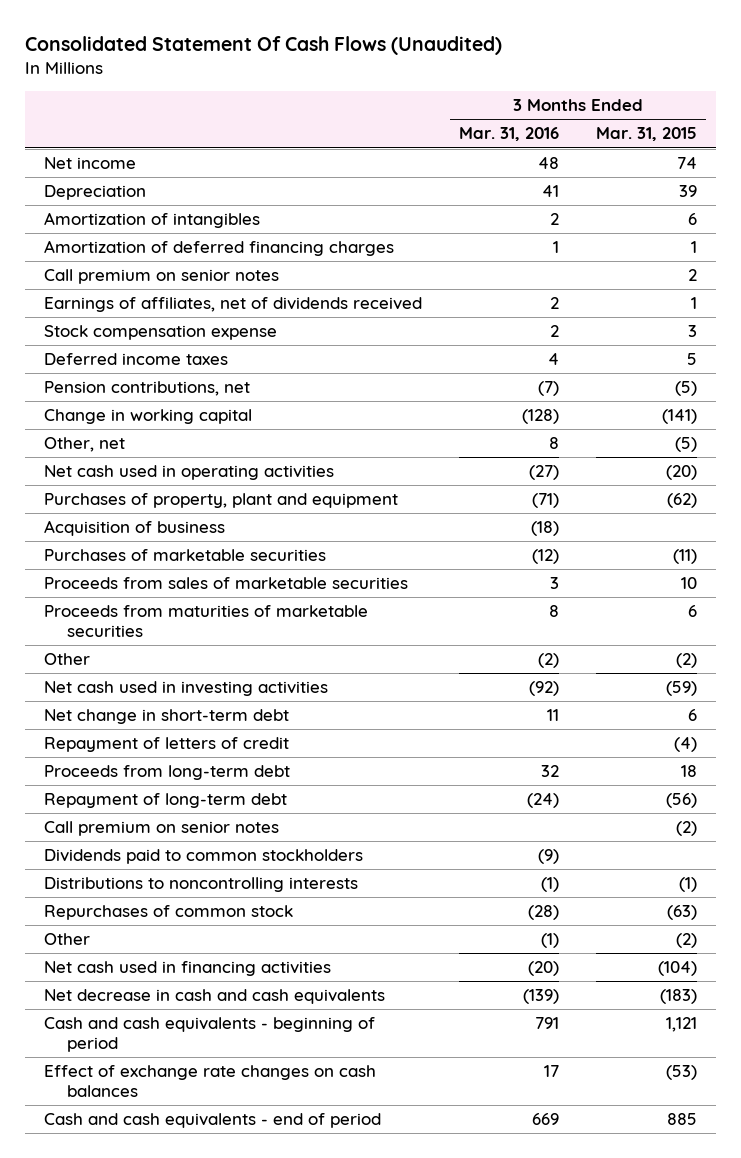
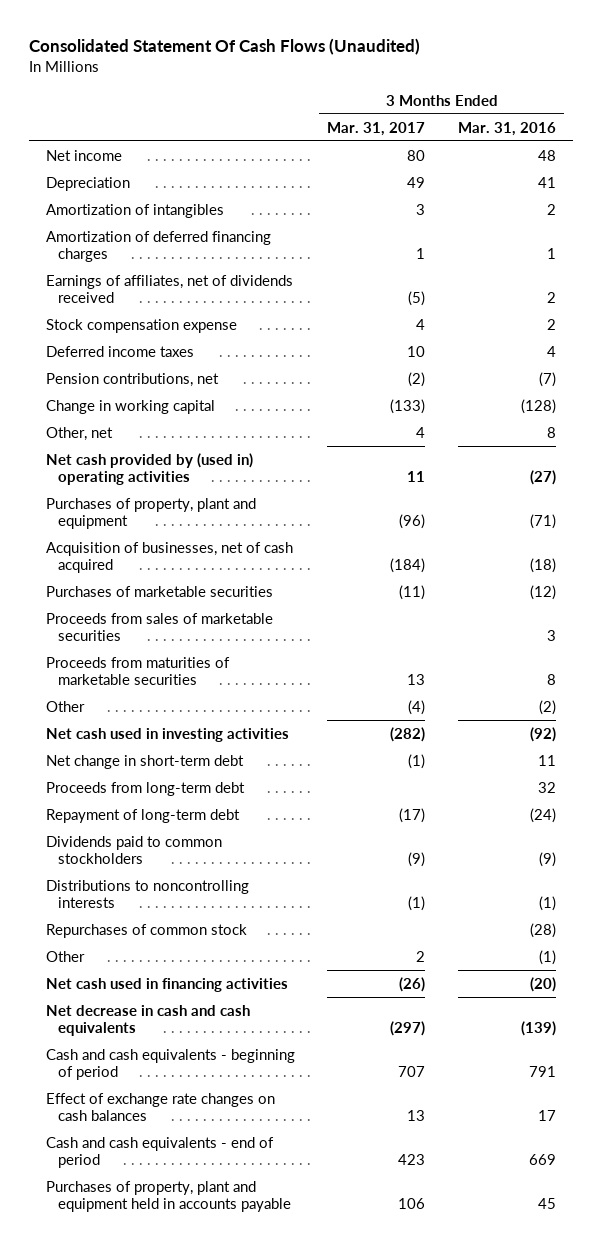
[596,127,698,142] Mar. 31, 2015 -> none
none -> [327,121,426,136] Mar. 31, 2017
[43,269,279,285] Call premium on senior notes -> none
[43,465,334,481] Net cash used in operating activities -> [45,452,253,486] Net cash provided by (used in) operating activities
[43,520,225,537] Acquisition of business -> [45,541,293,574] Acquisition of businesses, net of cash acquired
[43,737,289,753] Repayment of letters of credit -> none
[43,821,279,837] Call premium on senior notes -> none
none -> [45,1180,292,1213] Purchases of property, plant and equipment held in accounts payable

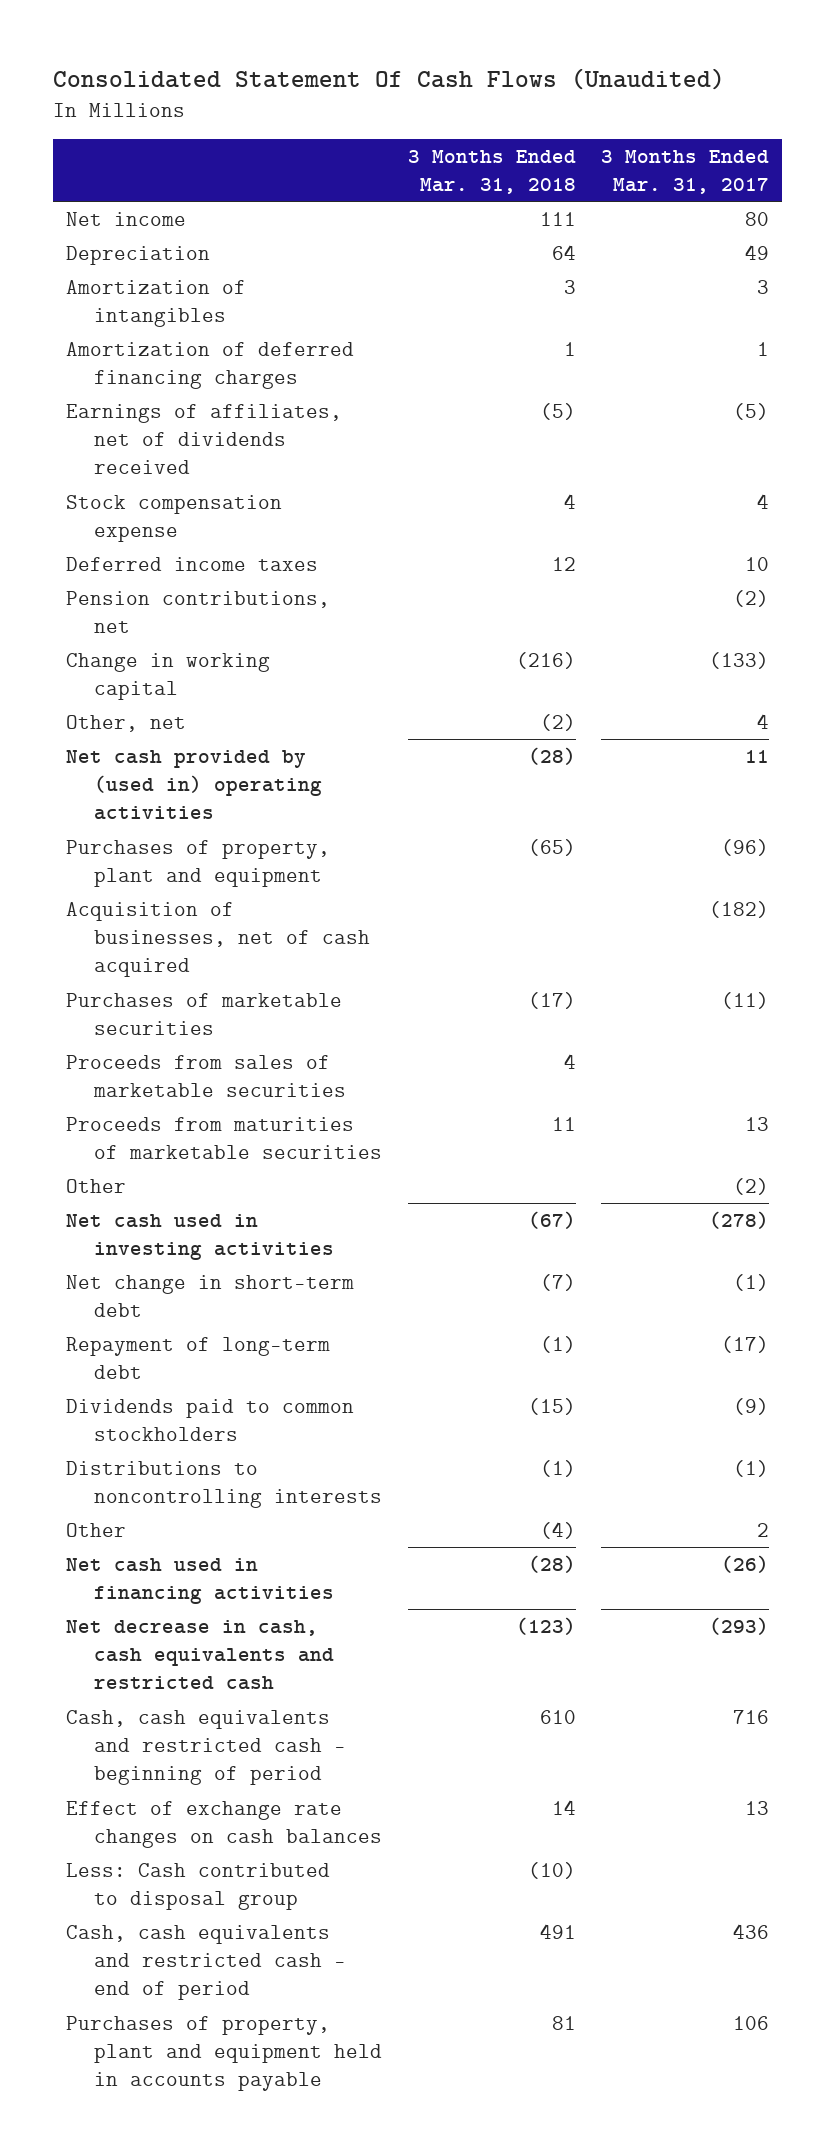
[458,121,557,136] Mar. 31, 2016 -> none
none -> [407,149,576,194] 3 Months Ended Mar. 31, 2018
[390,558,426,574] (184) -> [709,900,770,918] (182)
[408,699,426,715] (4) -> [733,1177,770,1195] (2)
[390,726,426,742] (282) -> [709,1210,770,1229] (278)
[45,781,245,796] Proceeds from long-term debt -> none
[45,923,247,938] Repurchases of common stock -> none
[45,1004,250,1037] Net decrease in cash and cash equivalents -> [65,1619,335,1691] Net decrease in cash, cash equivalents and restricted cash
[390,1021,426,1037] (297) -> [709,1616,770,1635] (293)
[45,1048,295,1081] Cash and cash equivalents - beginning of period -> [65,1709,347,1786] Cash, cash equivalents and restricted cash - beginning of period
[398,1066,426,1078] 707 -> [733,1709,770,1724] 716
none -> [65,1862,330,1911] Less: Cash contributed to disposal group
[45,1136,274,1169] Cash and cash equivalents - end of period -> [65,1924,347,2001] Cash, cash equivalents and restricted cash - end of period
[398,1154,426,1166] 423 -> [733,1923,770,1939] 436

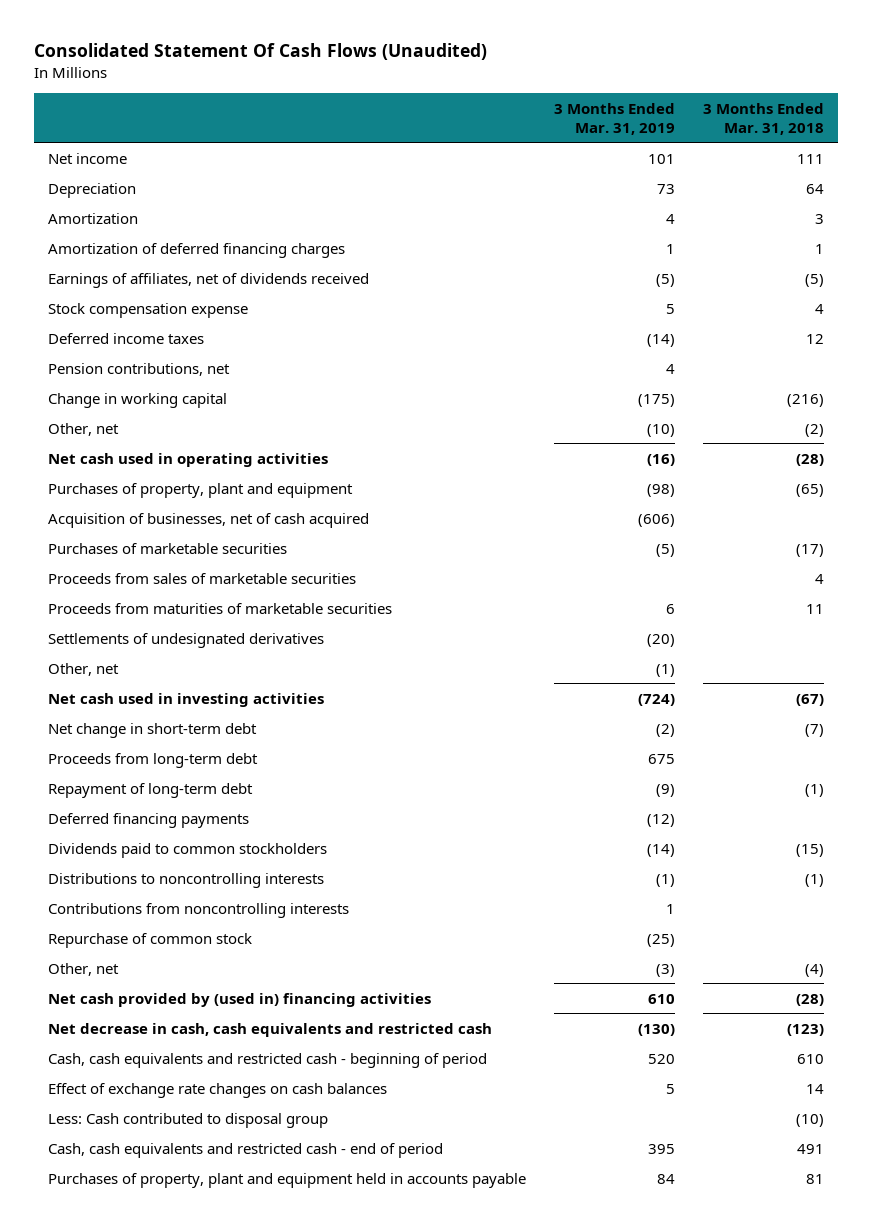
[601,149,770,194] 3 Months Ended Mar. 31, 2017 -> none
none -> [553,102,675,135] 3 Months Ended Mar. 31, 2019
[65,279,246,328] Amortization of intangibles -> [47,212,138,224] Amortization
[65,749,323,821] Net cash provided by (used in) operating activities -> [47,452,328,467] Net cash used in operating activities
none -> [47,632,324,648] Settlements of undesignated derivatives
[65,1178,126,1193] Other -> [47,662,119,676] Other, net
none -> [47,752,258,768] Proceeds from long-term debt
none -> [47,812,249,828] Deferred financing payments
none -> [47,902,349,918] Contributions from noncontrolling interests
none -> [47,932,252,948] Repurchase of common stock
[65,1522,126,1537] Other -> [47,962,119,976] Other, net
[65,1557,335,1605] Net cash used in financing activities -> [47,992,431,1007] Net cash provided by (used in) financing activities

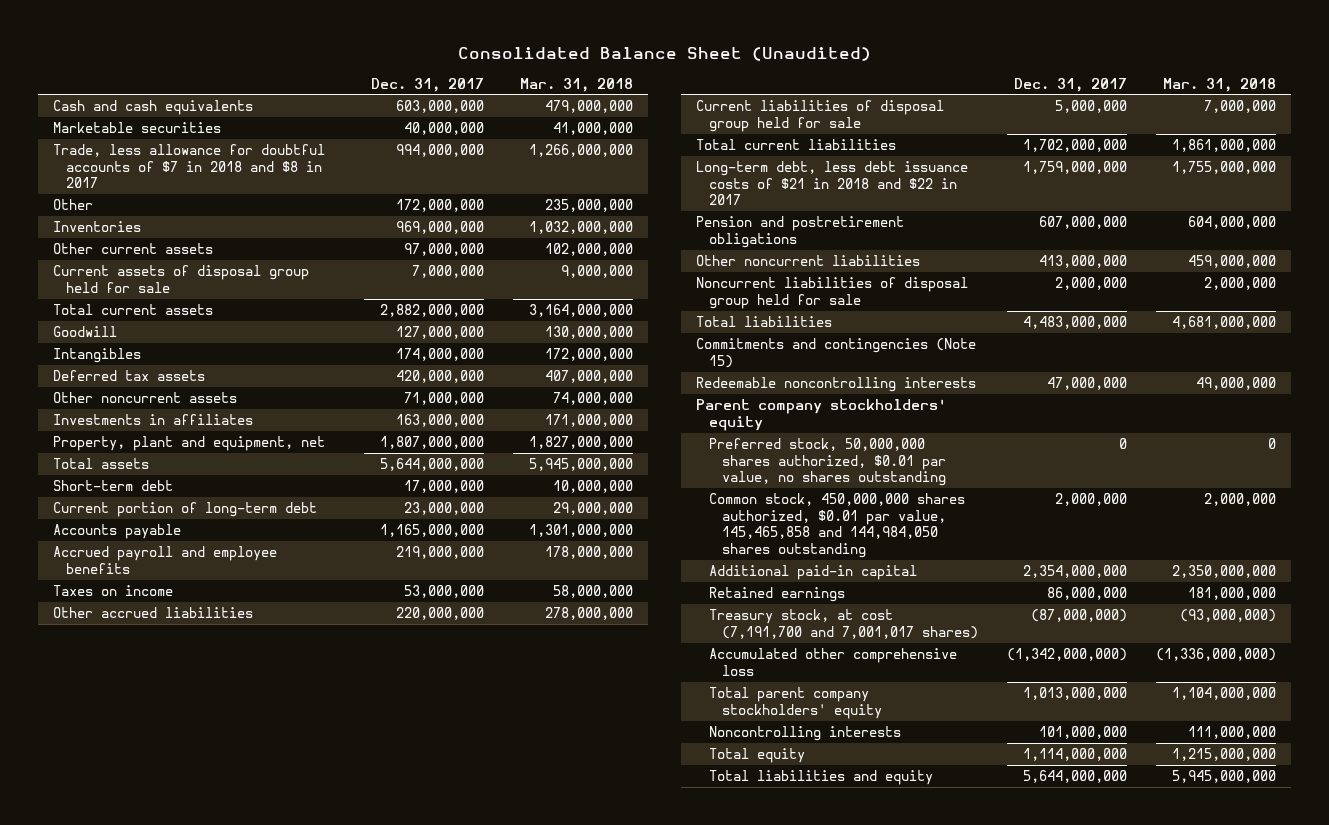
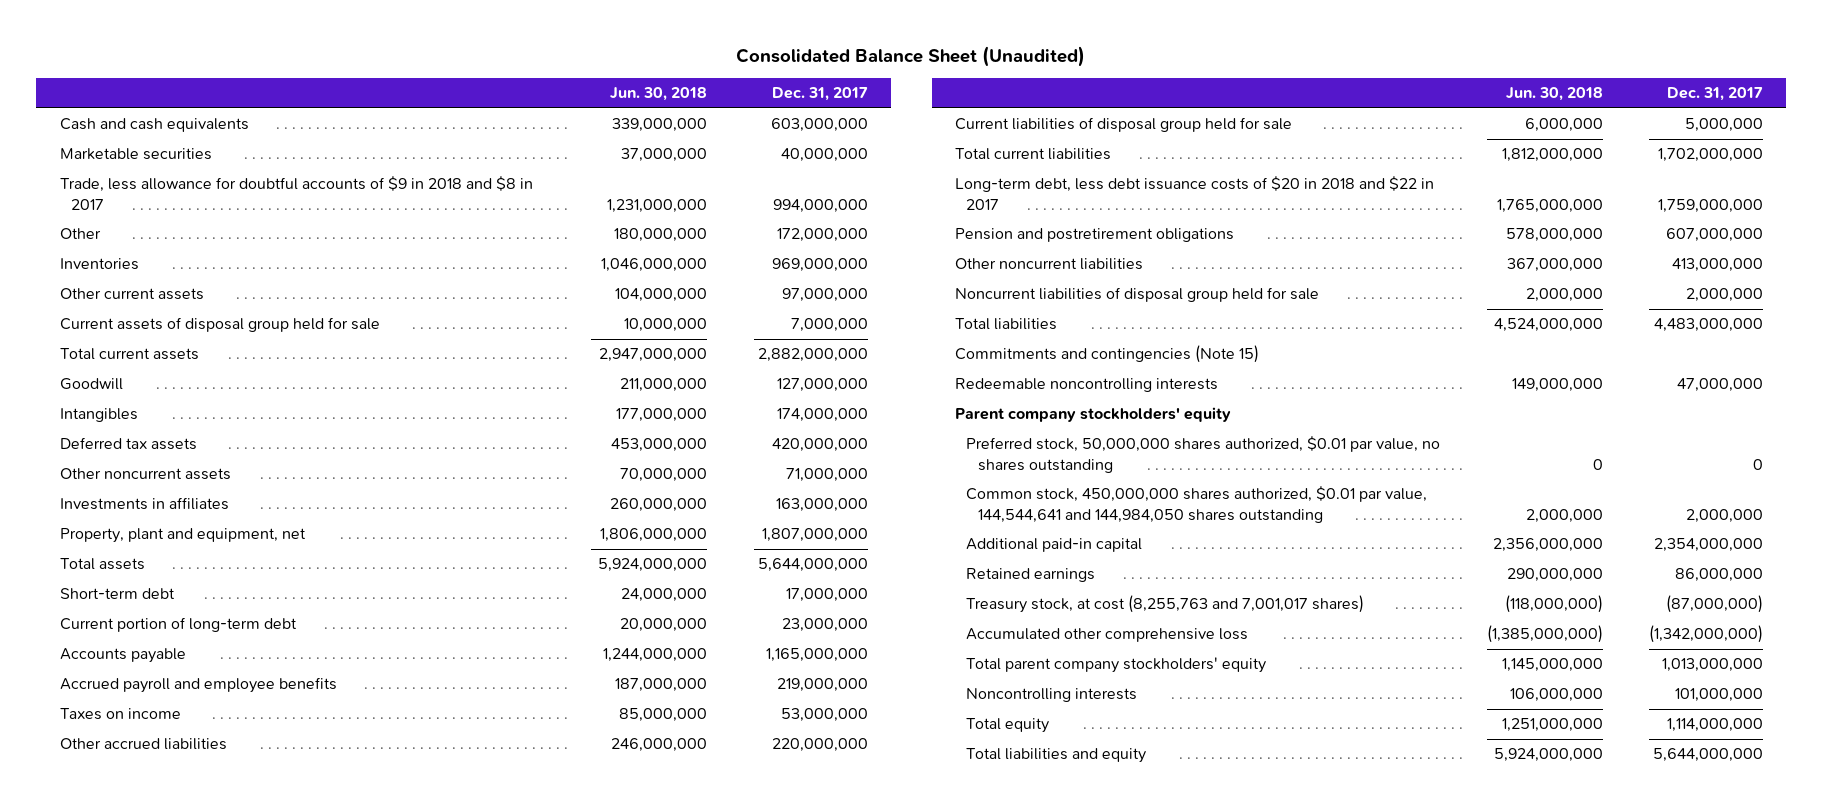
[520,77,634,92] Mar. 31, 2018 -> none
none -> [610,87,708,102] Jun. 30, 2018
[52,144,325,189] Trade, less allowance for doubtful accounts of $7 in 2018 and $8 in 2017 -> [59,176,533,211] Trade, less allowance for doubtful accounts of $9 in 2018 and $8 in 2017
[696,161,969,206] Long-term debt, less debt issuance costs of $21 in 2018 and $22 in 2017 -> [954,176,1434,211] Long-term debt, less debt issuance costs of $20 in 2018 and $22 in 2017
[708,493,965,558] Common stock, 450,000,000 shares authorized, $0.01 par value, 145,465,858 and 144,984,050 shares outstanding -> [966,486,1428,524] Common stock, 450,000,000 shares authorized, $0.01 par value, 144,544,641 and 144,984,050 shares outstanding
[708,609,978,639] Treasury stock, at cost (7,191,700 and 7,001,017 shares) -> [966,595,1365,614] Treasury stock, at cost (8,255,763 and 7,001,017 shares)

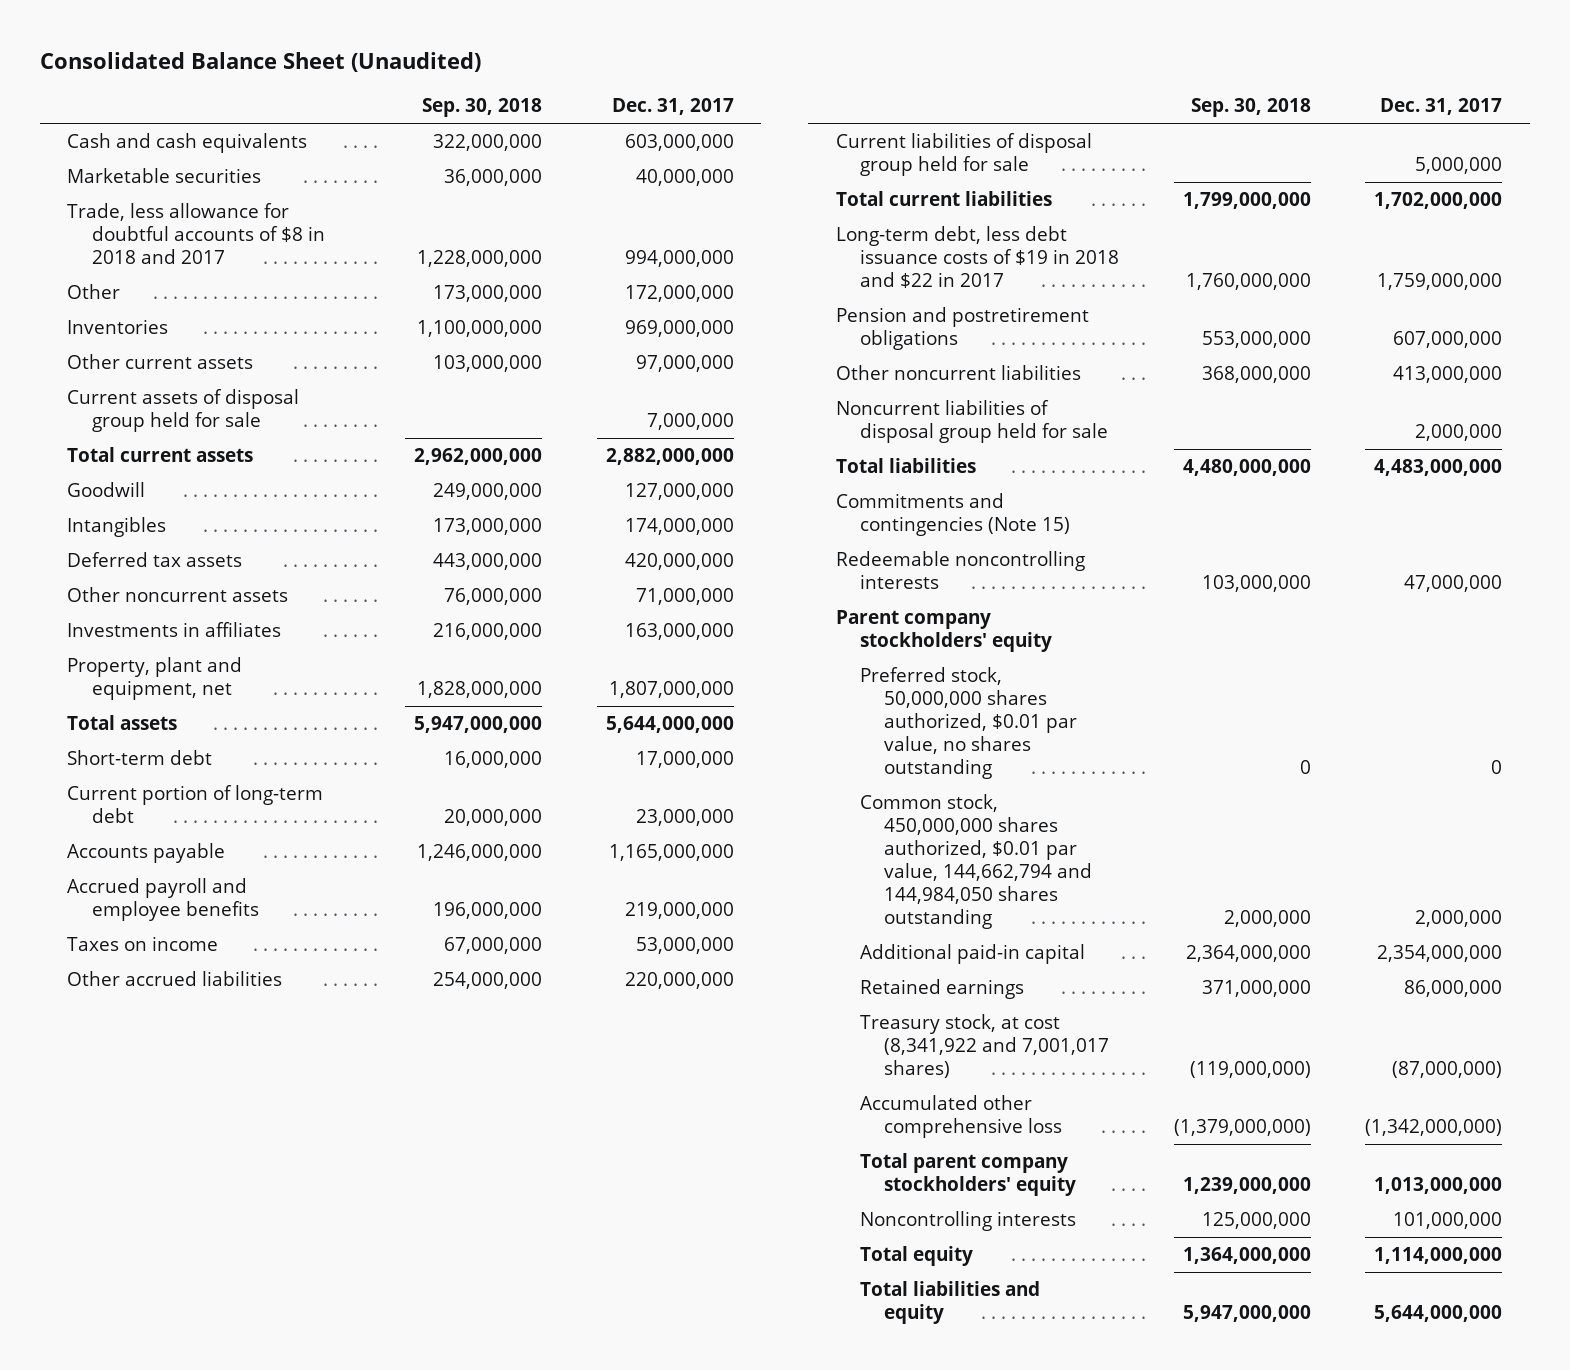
[610,87,708,102] Jun. 30, 2018 -> none
none -> [422,98,543,118] Sep. 30, 2018
[59,176,533,211] Trade, less allowance for doubtful accounts of $9 in 2018 and $8 in 2017 -> [67,203,325,265] Trade, less allowance for doubtful accounts of $8 in 2018 and 2017
[954,176,1434,211] Long-term debt, less debt issuance costs of $20 in 2018 and $22 in 2017 -> [835,226,1119,289] Long-term debt, less debt issuance costs of $19 in 2018 and $22 in 2017
[966,486,1428,524] Common stock, 450,000,000 shares authorized, $0.01 par value, 144,544,641 and 144,984,050 shares outstanding -> [859,794,1093,929] Common stock, 450,000,000 shares authorized, $0.01 par value, 144,662,794 and 144,984,050 shares outstanding
[966,595,1365,614] Treasury stock, at cost (8,255,763 and 7,001,017 shares) -> [859,1014,1110,1079] Treasury stock, at cost (8,341,922 and 7,001,017 shares)

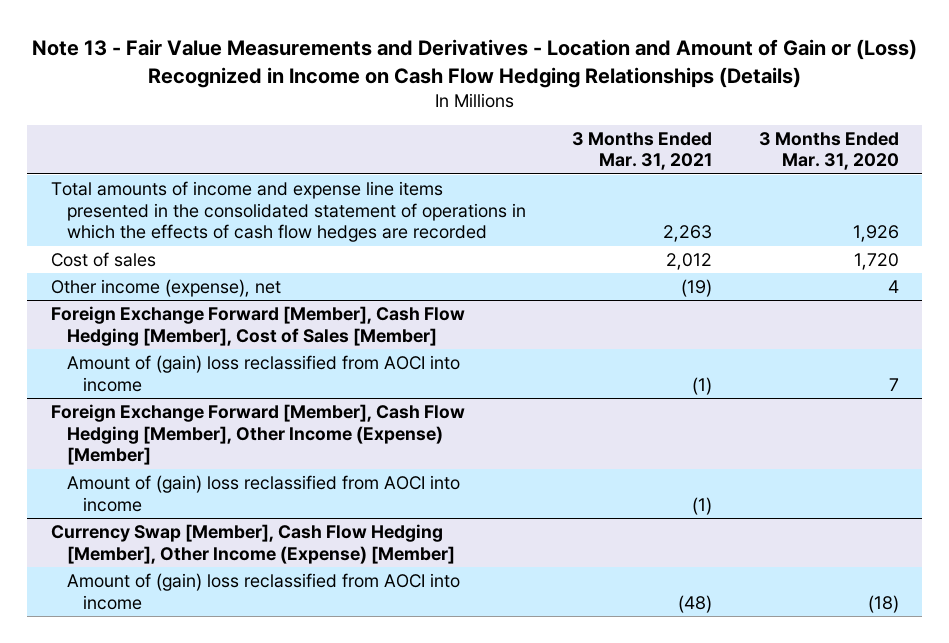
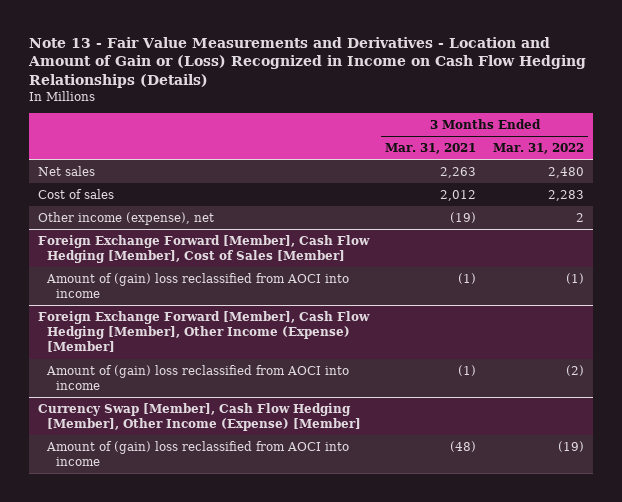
[758,131,899,171] 3 Months Ended Mar. 31, 2020 -> none
none -> [493,143,585,155] Mar. 31, 2022
[50,181,526,243] Total amounts of income and expense line items presented in the consolidated statement of operations in which the effects of cash flow hedges are recorded -> [37,165,95,176] Net sales

